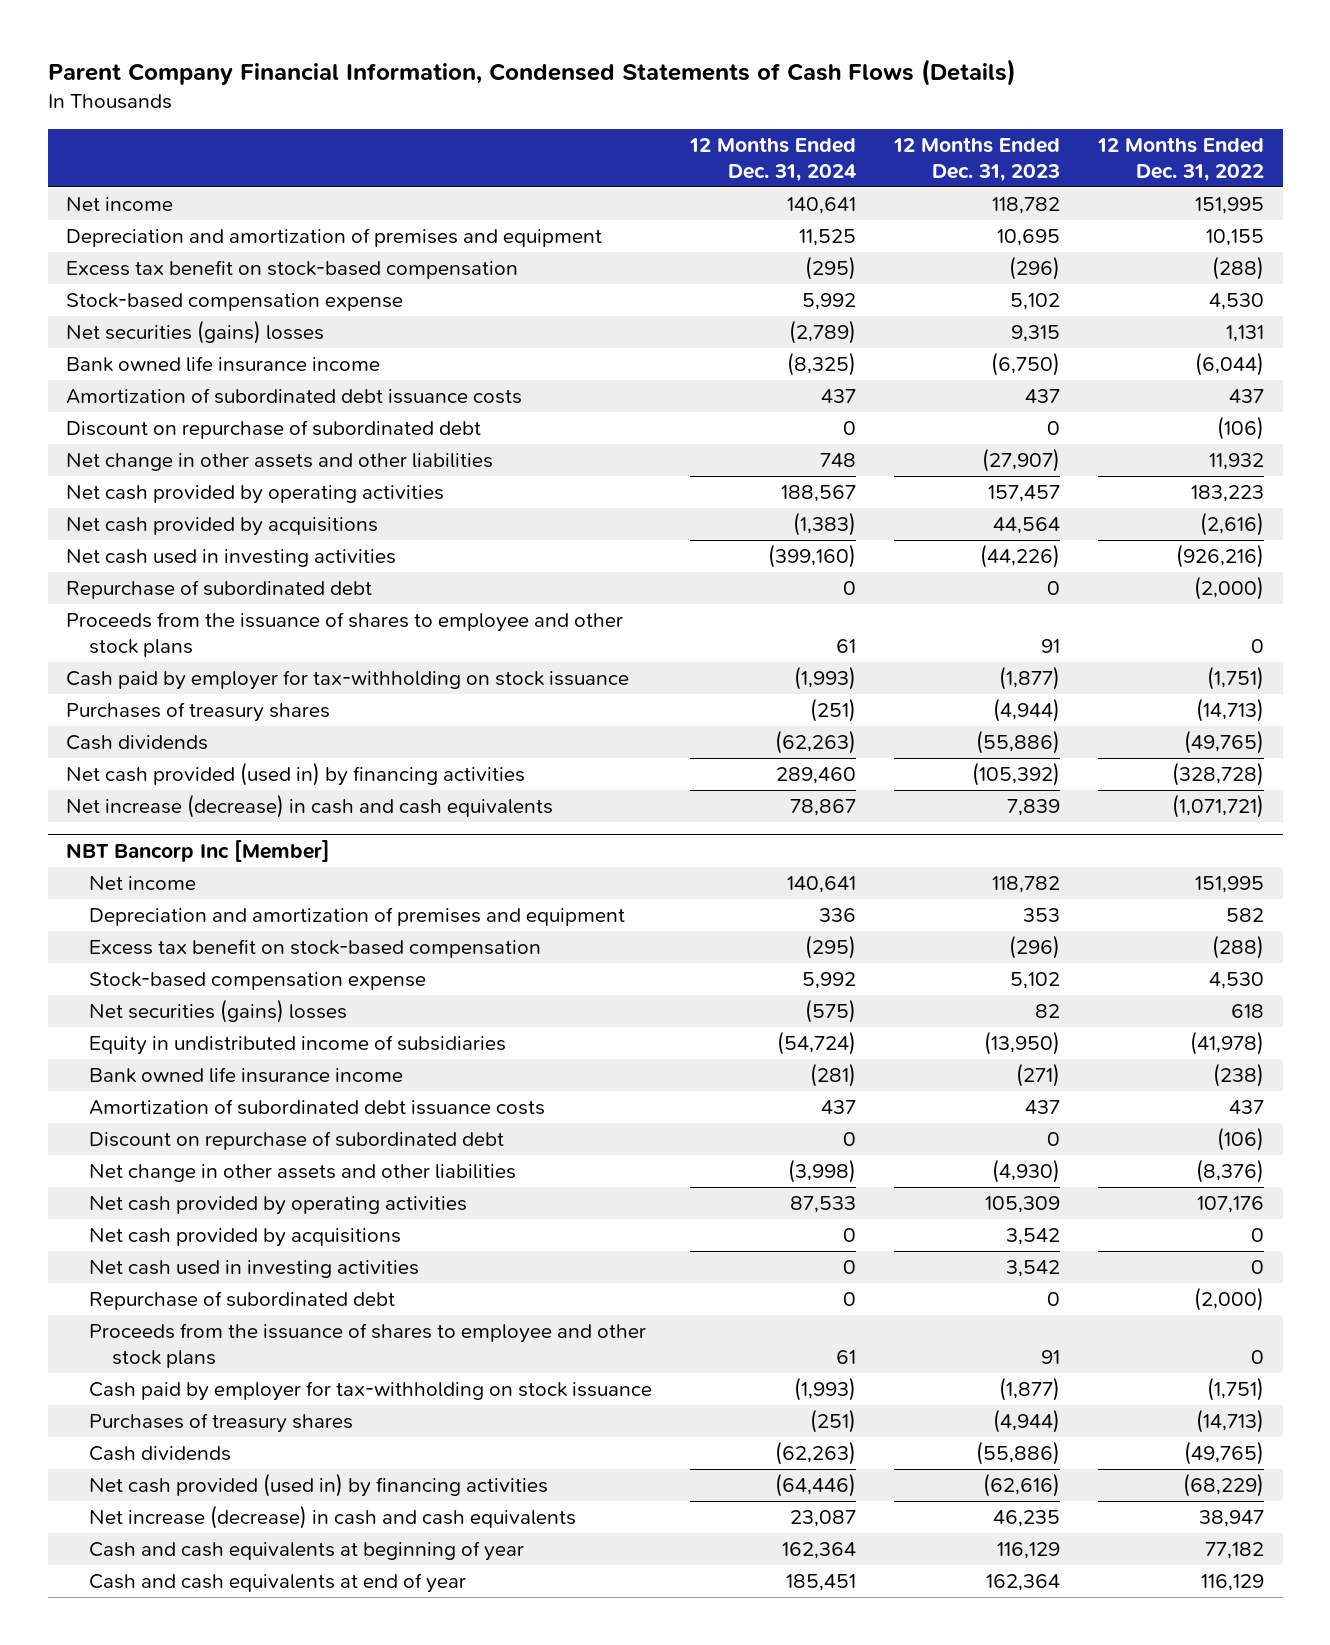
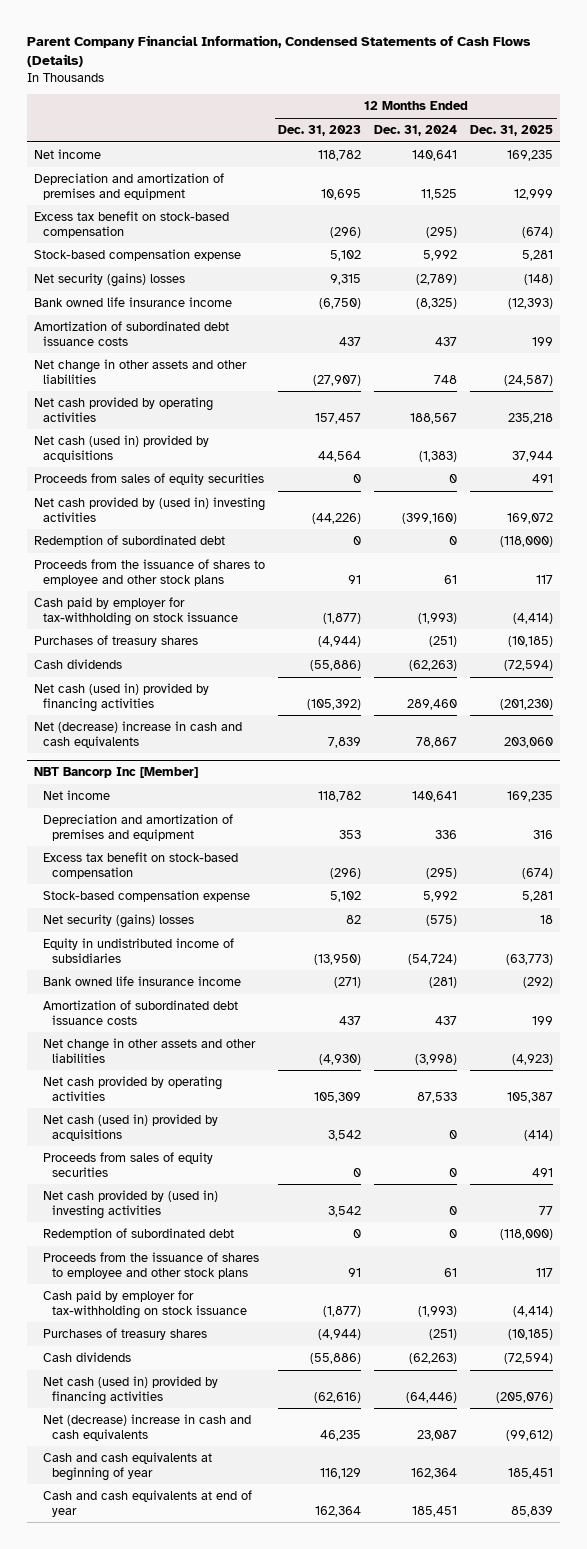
[1096,137,1264,182] 12 Months Ended Dec. 31, 2022 -> none
none -> [470,125,554,137] Dec. 31, 2025
[66,320,325,345] Net securities (gains) losses -> [33,273,185,288] Net security (gains) losses
[66,420,482,440] Discount on repurchase of subordinated debt -> none
[66,517,379,537] Net cash provided by acquisitions -> [33,435,209,462] Net cash (used in) provided by acquisitions
none -> [33,473,264,486] Proceeds from sales of equity securities
[66,549,397,568] Net cash used in investing activities -> [33,497,265,522] Net cash provided by (used in) investing activities
[66,580,373,600] Repurchase of subordinated debt -> [33,535,225,548] Redemption of subordinated debt
[66,762,526,787] Net cash provided (used in) by financing activities -> [33,683,209,712] Net cash (used in) provided by financing activities
[66,794,554,819] Net increase (decrease) in cash and cash equivalents -> [33,721,242,748] Net (decrease) increase in cash and cash equivalents
[89,999,348,1024] Net securities (gains) losses -> [43,914,195,929] Net security (gains) losses
[89,1131,505,1151] Discount on repurchase of subordinated debt -> none
[89,1228,402,1248] Net cash provided by acquisitions -> [43,1114,219,1141] Net cash (used in) provided by acquisitions
none -> [43,1152,214,1177] Proceeds from sales of equity securities
[89,1260,420,1279] Net cash used in investing activities -> [43,1190,219,1219] Net cash provided by (used in) investing activities
[89,1291,396,1311] Repurchase of subordinated debt -> [43,1228,235,1241] Redemption of subordinated debt
[89,1473,549,1498] Net cash provided (used in) by financing activities -> [43,1376,219,1405] Net cash (used in) provided by financing activities
[89,1505,577,1530] Net increase (decrease) in cash and cash equivalents -> [43,1414,252,1441] Net (decrease) increase in cash and cash equivalents

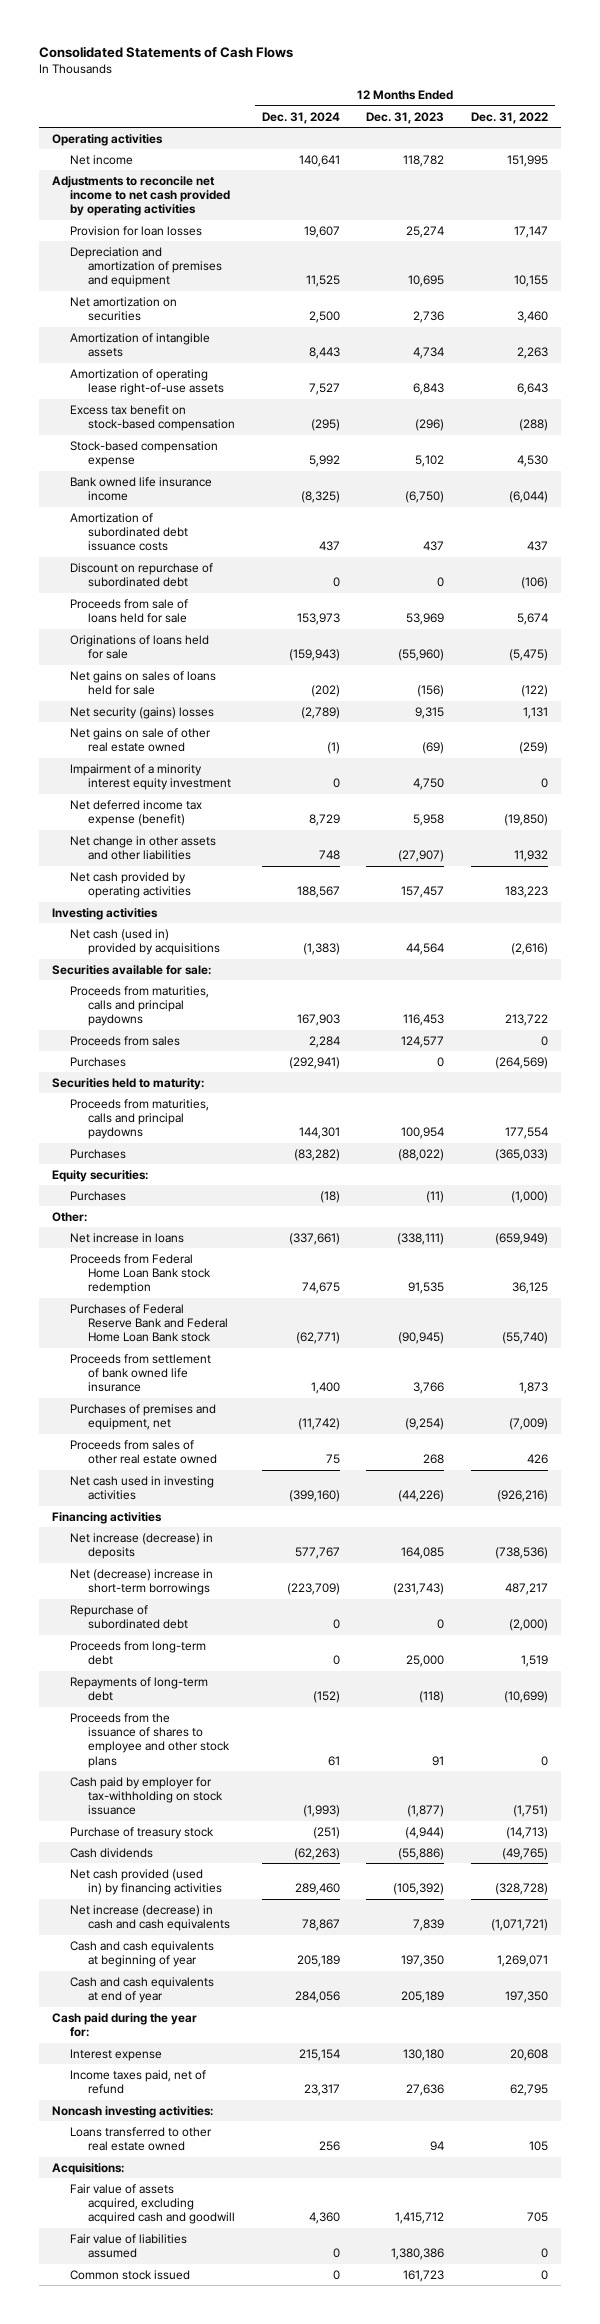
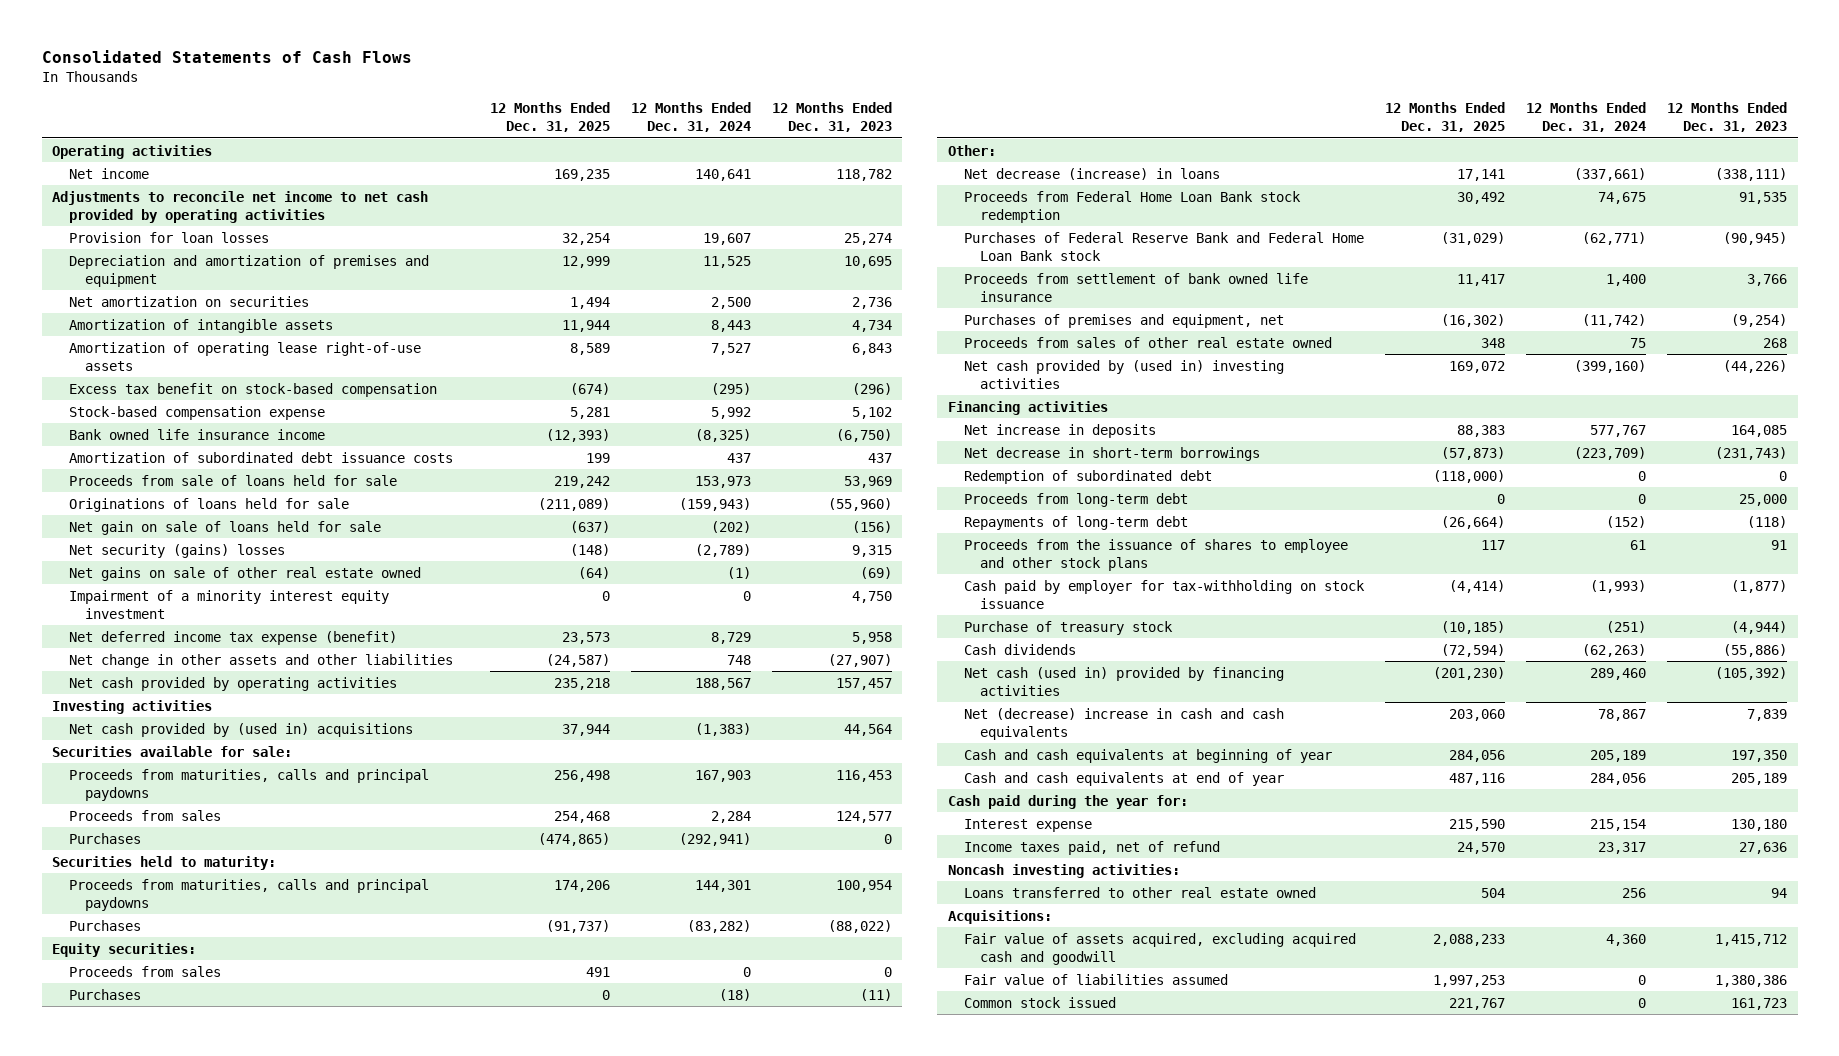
[471,111,549,124] Dec. 31, 2022 -> none
none -> [489,102,610,133] 12 Months Ended Dec. 31, 2025
[70,562,214,588] Discount on repurchase of subordinated debt -> none
[70,670,217,696] Net gains on sales of loans held for sale -> [68,520,381,535] Net gain on sale of loans held for sale
[70,928,221,956] Net cash (used in) provided by acquisitions -> [68,722,413,737] Net cash provided by (used in) acquisitions
none -> [68,965,221,977] Proceeds from sales
[70,1232,185,1243] Net increase in loans -> [964,167,1221,180] Net decrease (increase) in loans
[70,1475,215,1501] Net cash used in investing activities -> [964,359,1285,389] Net cash provided by (used in) investing activities
[70,1532,214,1560] Net increase (decrease) in deposits -> [964,423,1157,438] Net increase in deposits
[70,1568,214,1596] Net (decrease) increase in short-term borrowings -> [964,446,1261,461] Net decrease in short-term borrowings
[70,1604,189,1630] Repurchase of subordinated debt -> [964,469,1213,484] Redemption of subordinated debt
[70,1868,223,1896] Net cash provided (used in) by financing activities -> [964,666,1285,696] Net cash (used in) provided by financing activities
[70,1904,231,1932] Net increase (decrease) in cash and cash equivalents -> [964,707,1285,740] Net (decrease) increase in cash and cash equivalents

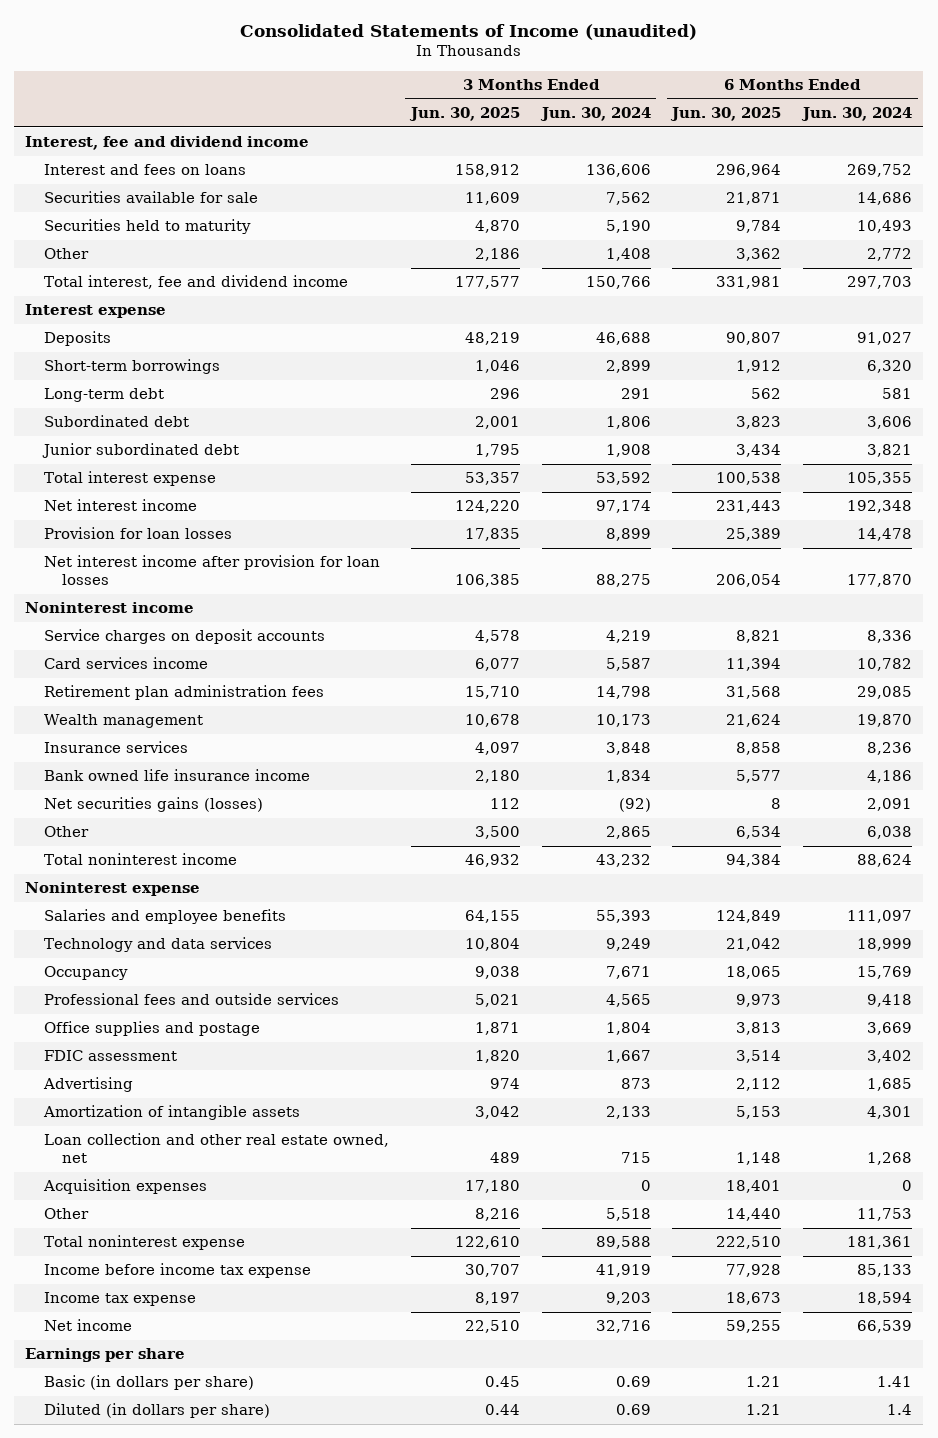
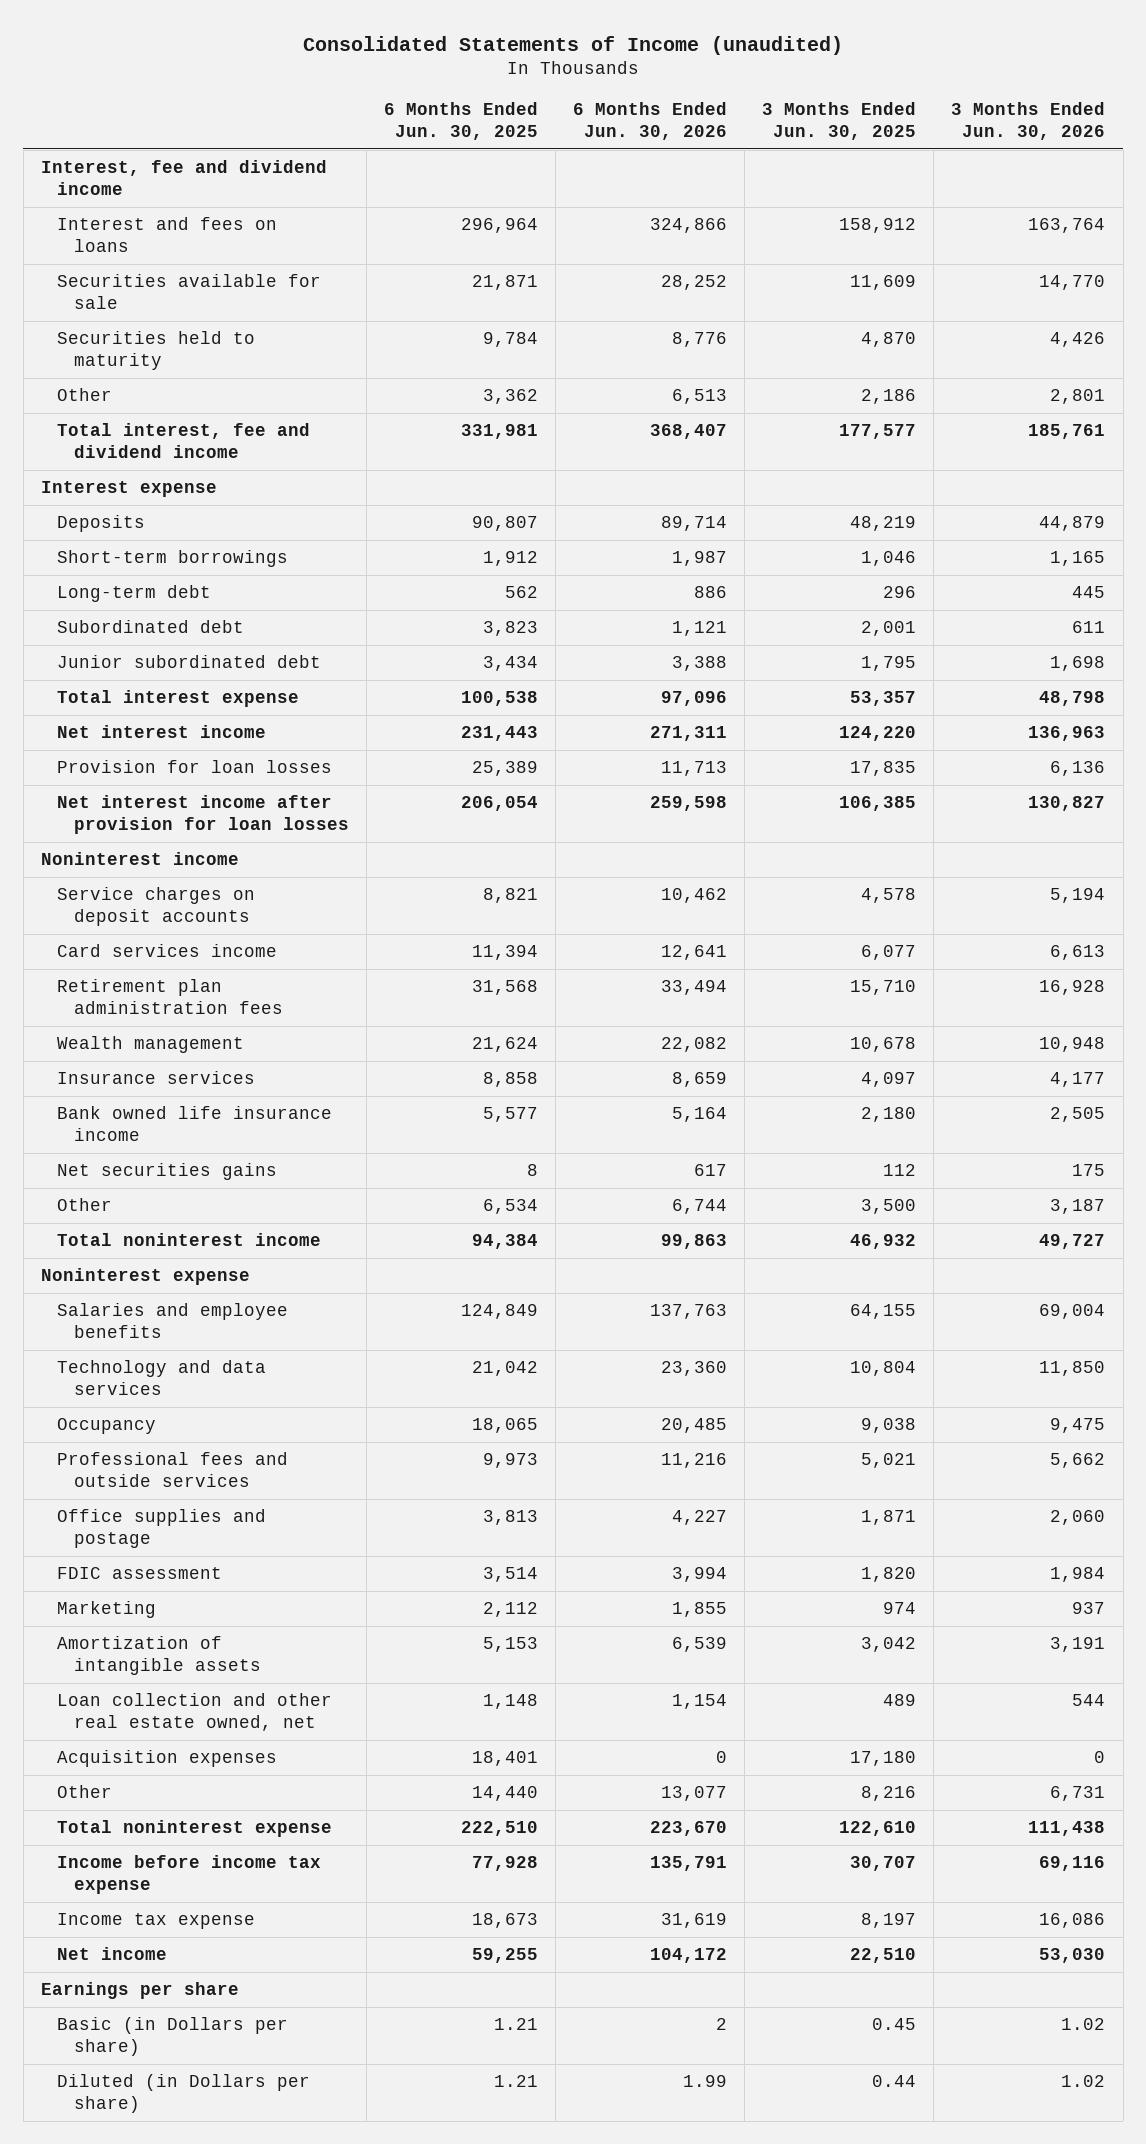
[539,106,651,121] Jun. 30, 2024 -> none
[801,106,913,121] Jun. 30, 2024 -> none
none -> [572,102,727,141] 6 Months Ended Jun. 30, 2026
none -> [951,102,1106,141] 3 Months Ended Jun. 30, 2026
[43,797,263,813] Net securities gains (losses) -> [57,1163,278,1181] Net securities gains
[42,1077,133,1093] Advertising -> [57,1601,157,1619] Marketing
[43,1375,254,1391] Basic (in dollars per share) -> [57,2017,289,2057] Basic (in Dollars per share)
[43,1403,270,1419] Diluted (in dollars per share) -> [57,2074,311,2114] Diluted (in Dollars per share)

